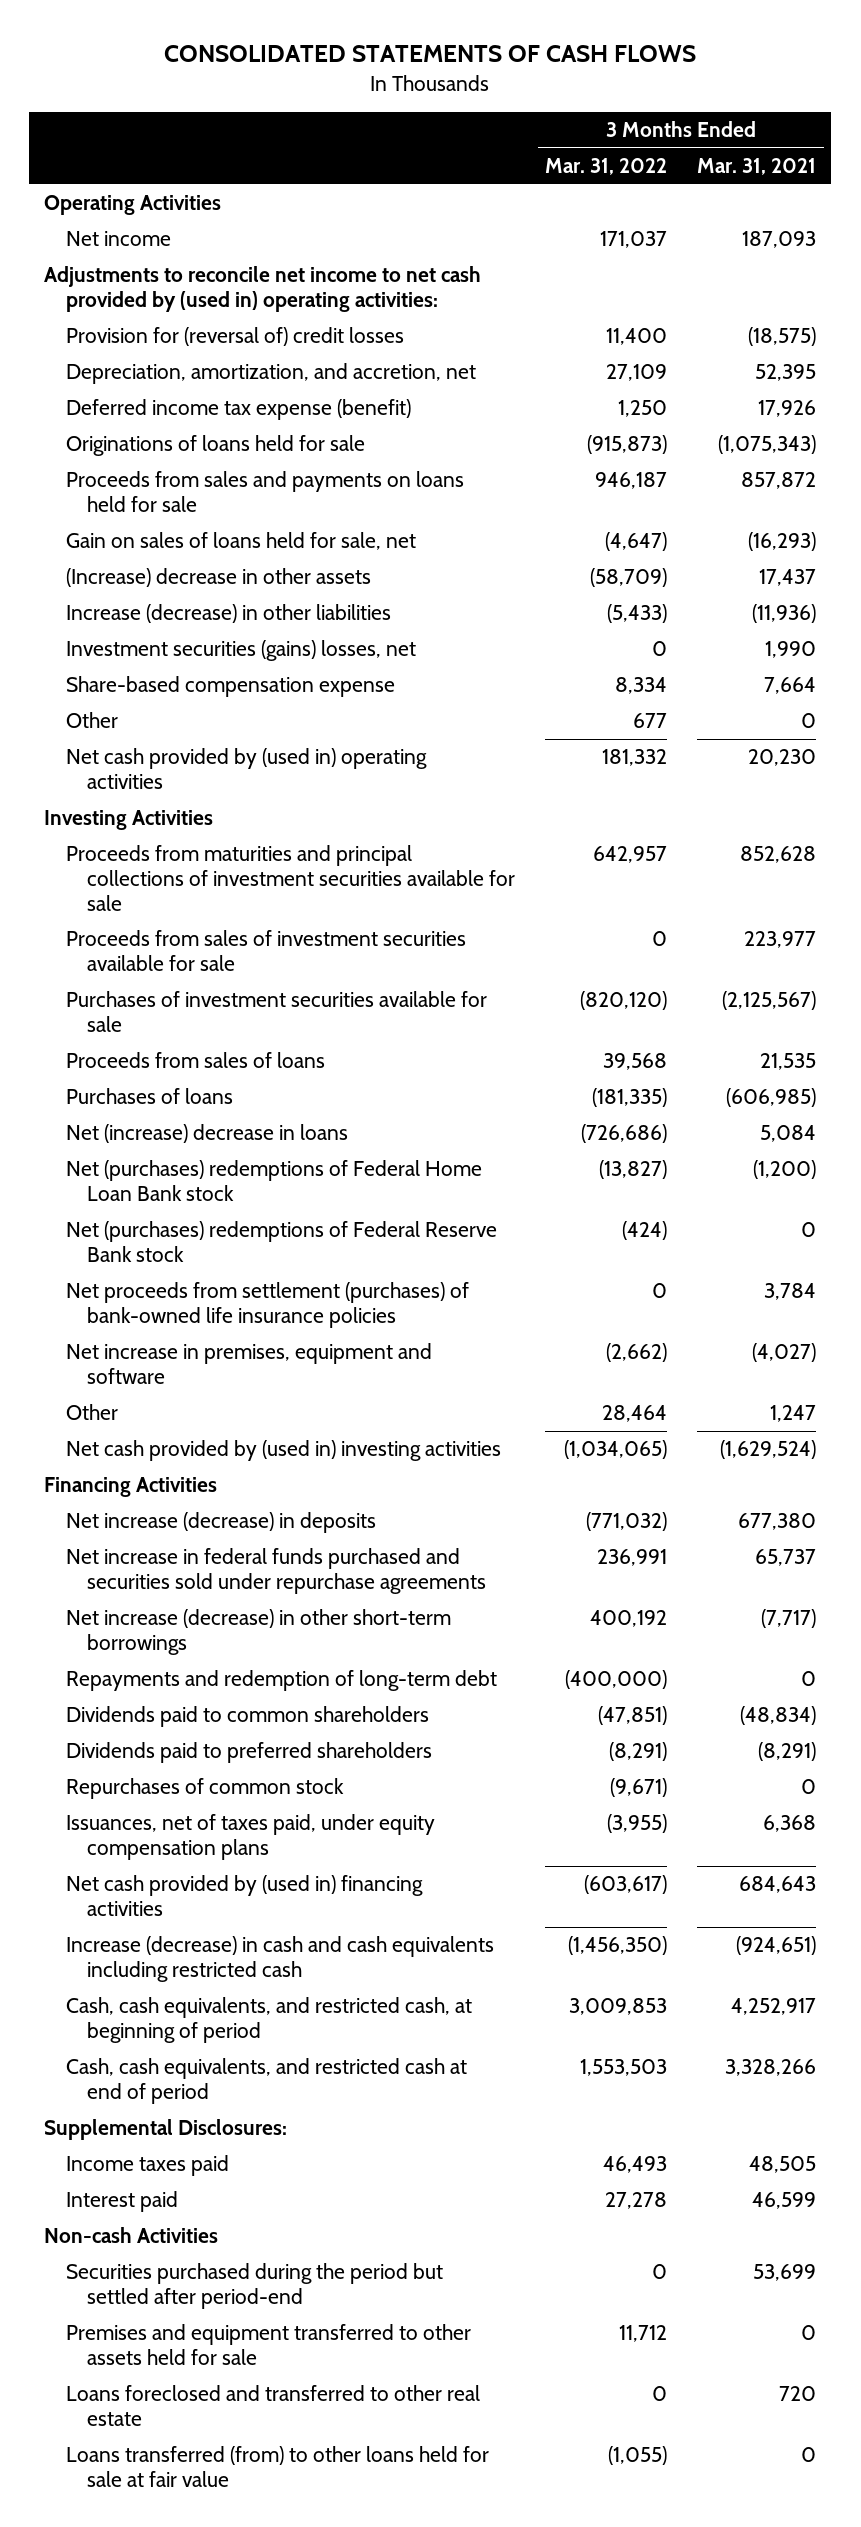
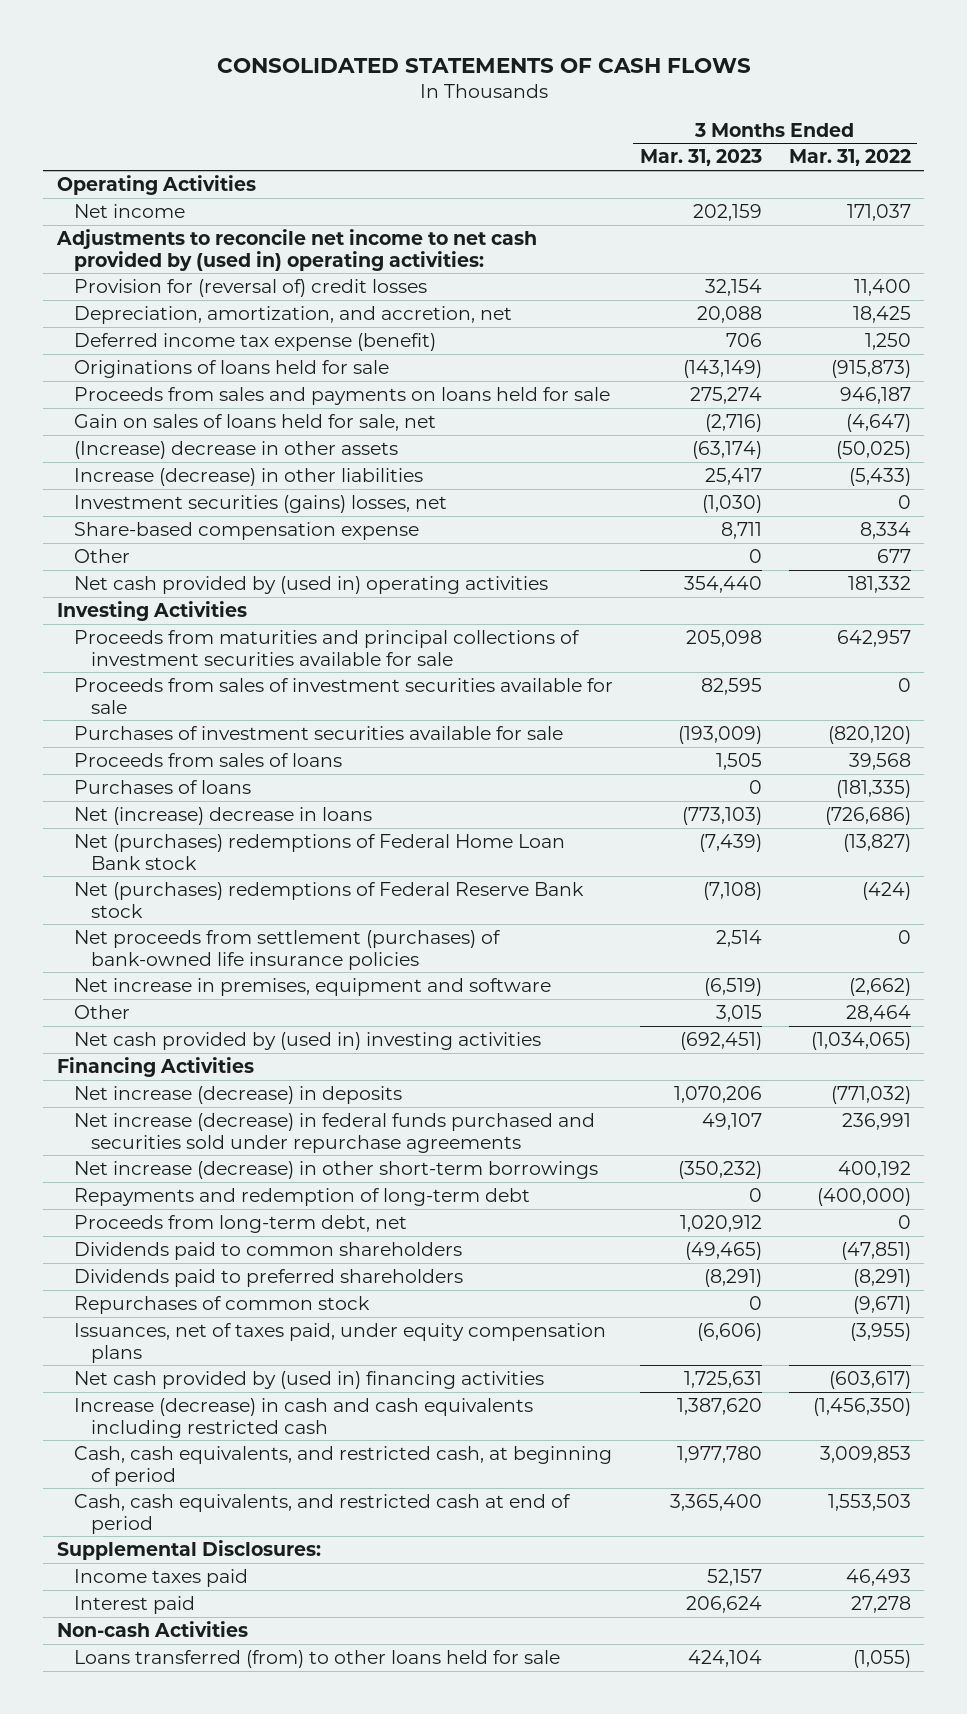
[697,158,817,176] Mar. 31, 2021 -> none
none -> [639,149,762,167] Mar. 31, 2023
[606,364,668,382] 27,109 -> [852,305,911,323] 18,425
[590,568,668,588] (58,709) -> [835,440,911,459] (50,025)
[65,1548,486,1595] Net increase in federal funds purchased and securities sold under repurchase agreements -> [73,1112,595,1153] Net increase (decrease) in federal funds purchased and securities sold under repurchase agreements
none -> [73,1214,407,1233] Proceeds from long-term debt, net
[65,2263,443,2310] Securities purchased during the period but settled after period-end -> none
[65,2324,471,2366] Premises and equipment transferred to other assets held for sale -> none
[65,2385,480,2427] Loans foreclosed and transferred to other real estate -> none
[65,2446,489,2488] Loans transferred (from) to other loans held for sale at fair value -> [73,1649,560,1668] Loans transferred (from) to other loans held for sale

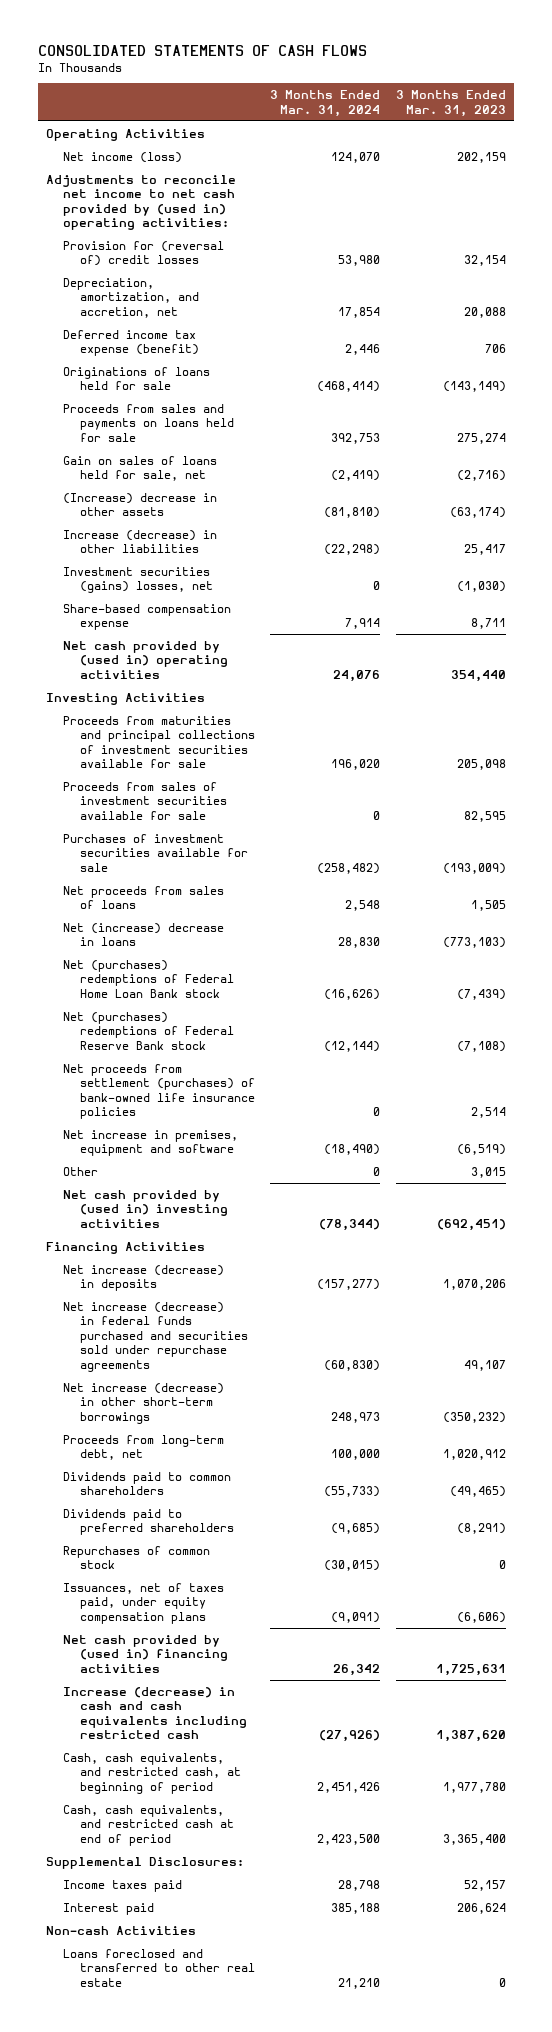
[788,149,911,167] Mar. 31, 2022 -> none
none -> [270,90,381,117] 3 Months Ended Mar. 31, 2024
[73,203,185,218] Net income -> [62,151,182,163] Net income (loss)
[73,548,130,563] Other -> none
[73,779,251,794] Purchases of loans -> none
[73,752,342,767] Proceeds from sales of loans -> [62,885,224,910] Net proceeds from sales of loans
[73,1187,530,1206] Repayments and redemption of long-term debt -> none
[73,1649,560,1668] Loans transferred (from) to other loans held for sale -> none
none -> [62,1948,255,1987] Loans foreclosed and transferred to other real estate

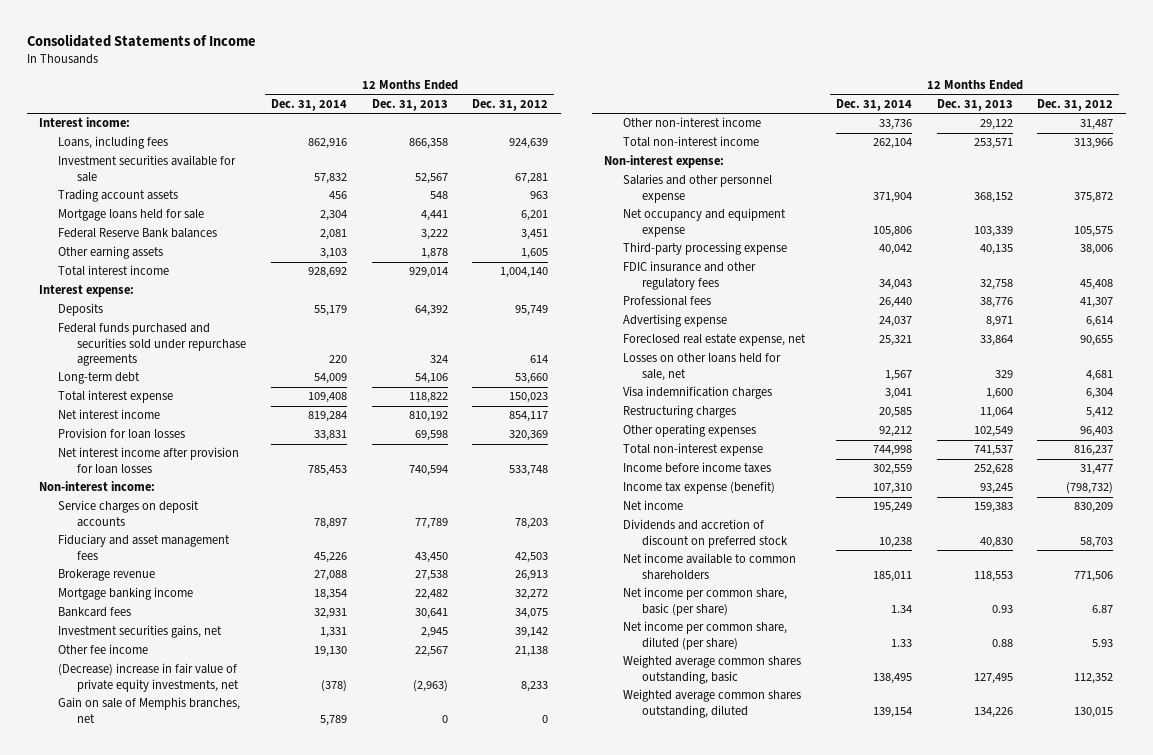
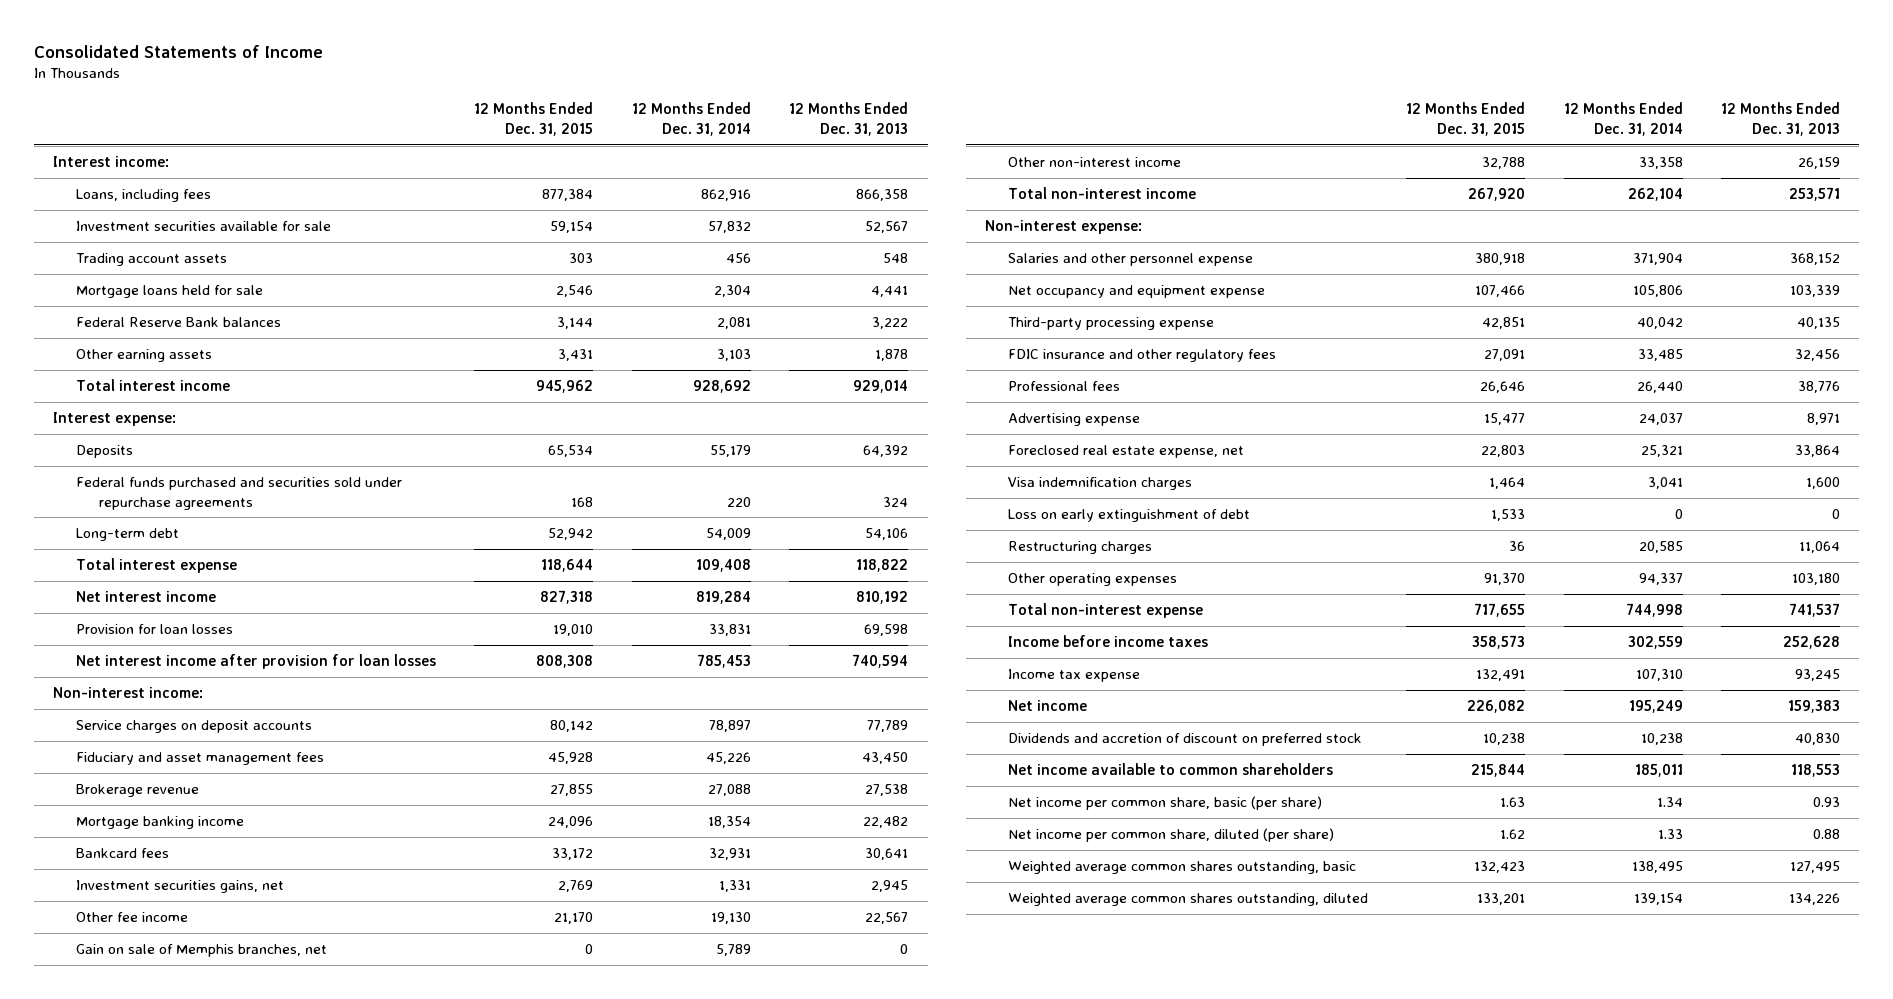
[472,99,549,112] Dec. 31, 2012 -> none
none -> [474,102,594,137] 12 Months Ended Dec. 31, 2015
[58,663,240,692] (Decrease) increase in fair value of private equity investments, net -> none
[879,119,913,131] 33,736 -> [1638,156,1683,169] 33,358
[979,119,1013,131] 29,122 -> [1798,156,1841,169] 26,159
[879,278,913,290] 34,043 -> [1637,348,1683,361] 33,485
[979,278,1013,290] 32,758 -> [1795,348,1841,361] 32,456
[623,353,782,381] Losses on other loans held for sale, net -> none
none -> [1007,508,1250,522] Loss on early extinguishment of debt
[879,426,913,438] 92,212 -> [1638,572,1683,585] 94,337
[973,426,1013,438] 102,549 -> [1792,572,1841,585] 103,180
[623,481,776,495] Income tax expense (benefit) -> [1007,668,1140,682] Income tax expense

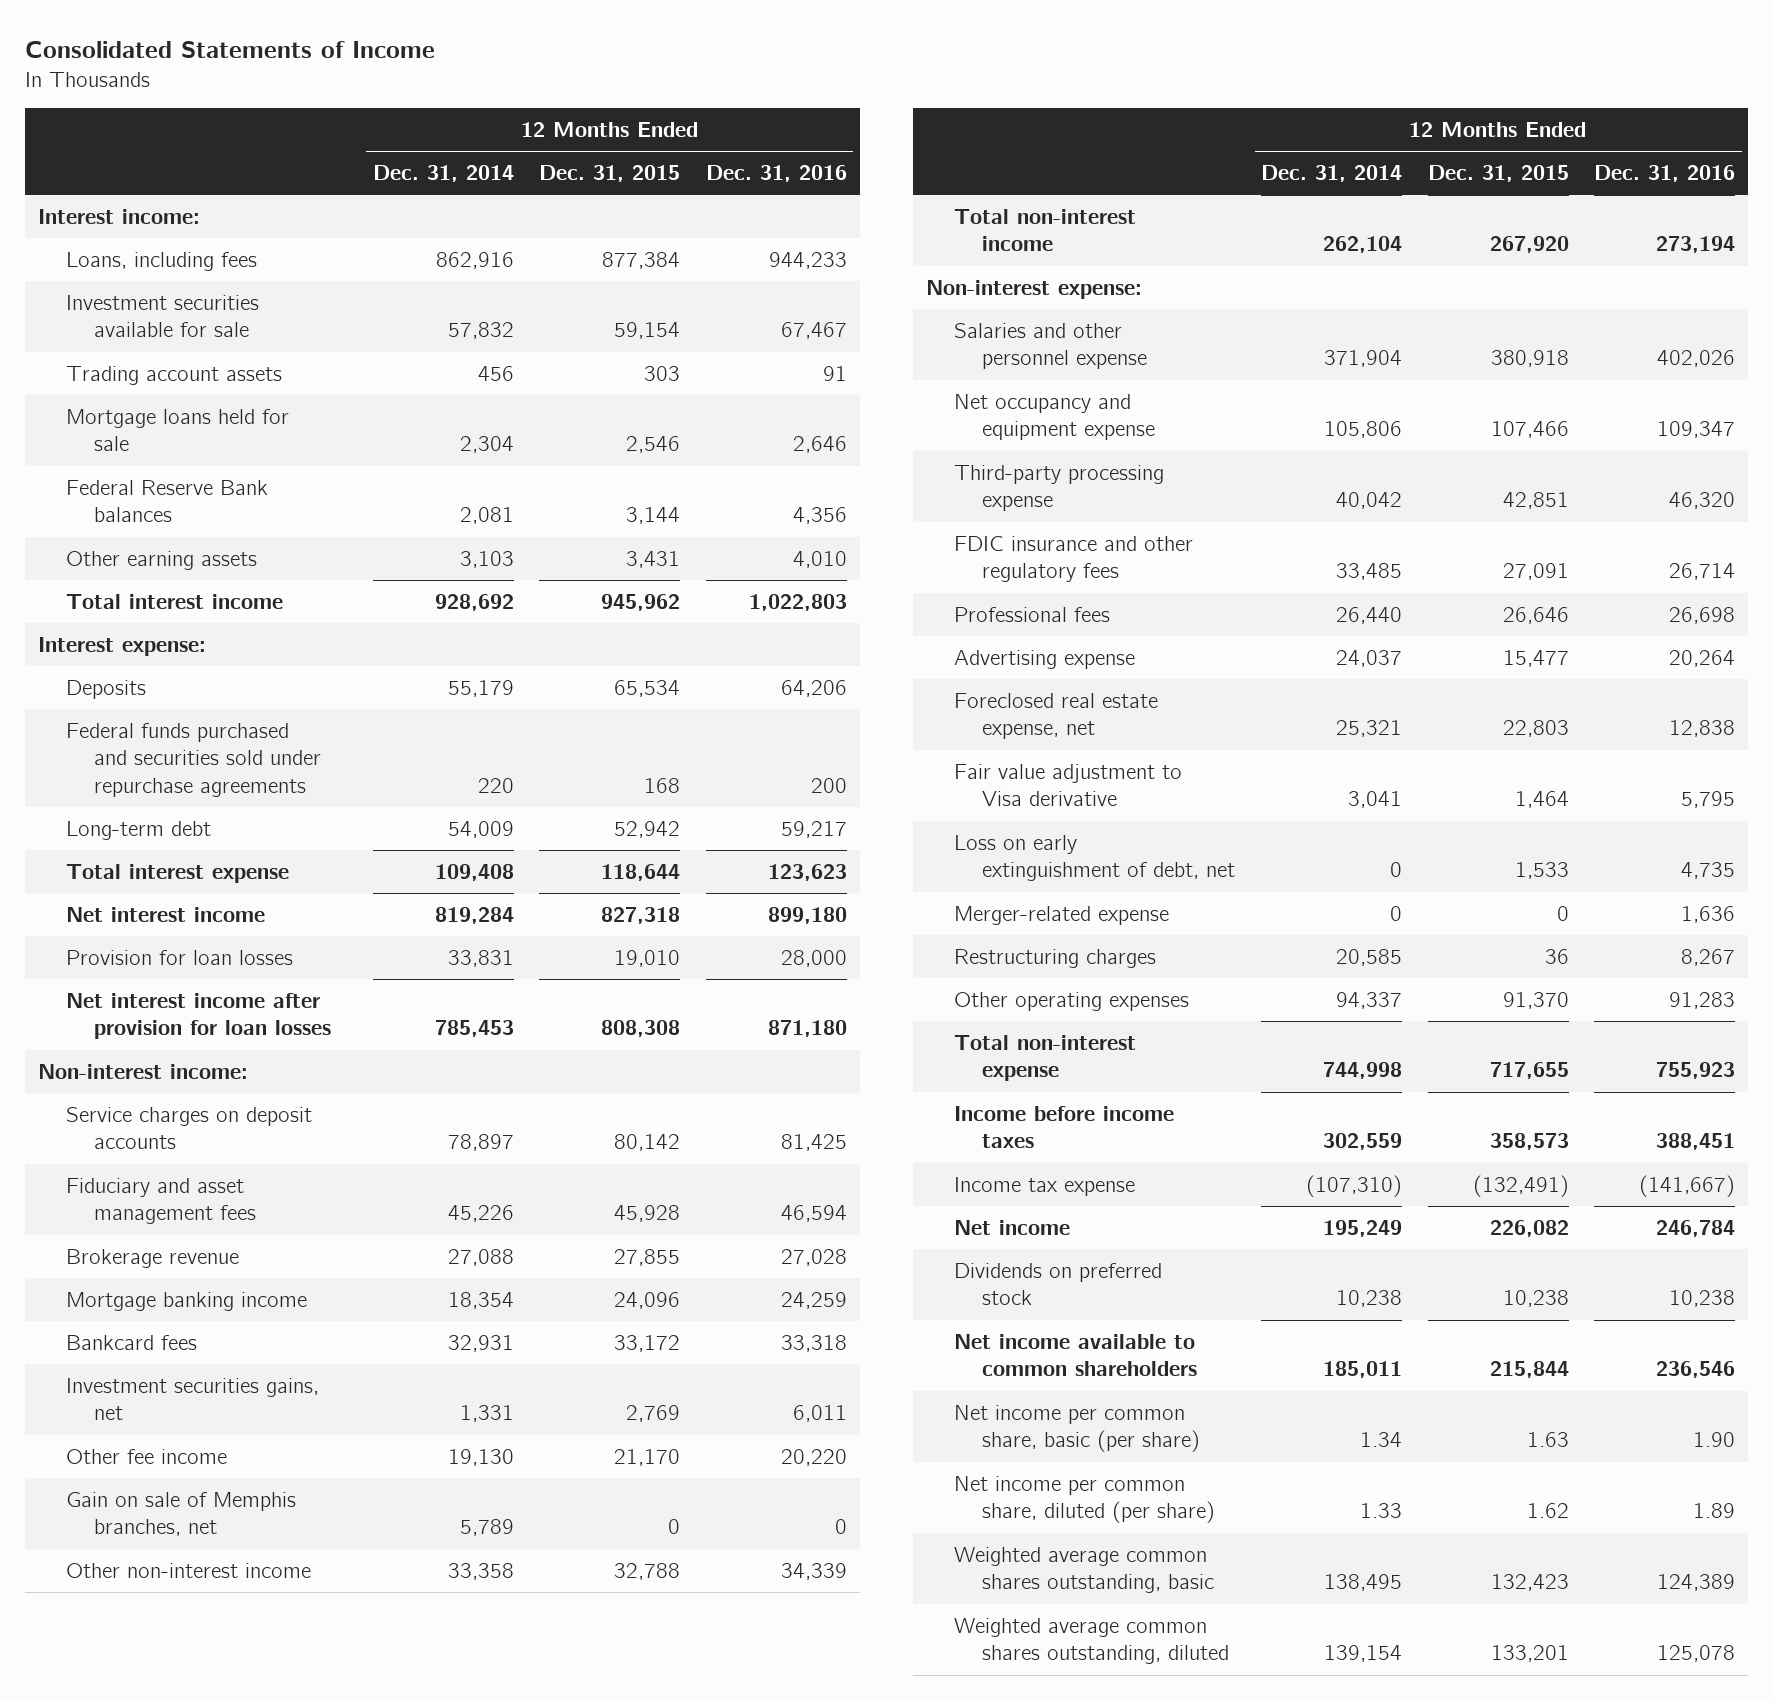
[789,102,909,137] 12 Months Ended Dec. 31, 2013 -> none
none -> [706,164,848,182] Dec. 31, 2016
[1007,476,1192,490] Visa indemnification charges -> [954,763,1183,807] Fair value adjustment to Visa derivative
[1007,508,1250,522] Loss on early extinguishment of debt -> [954,834,1236,882] Loss on early extinguishment of debt, net
none -> [954,905,1170,925] Merger-related expense
[1476,668,1526,681] 132,491 -> [1472,1174,1569,1197] (132,491)
[1635,668,1683,681] 107,310 -> [1305,1174,1402,1197] (107,310)
[1007,732,1362,746] Dividends and accretion of discount on preferred stock -> [954,1262,1163,1306] Dividends on preferred stock

